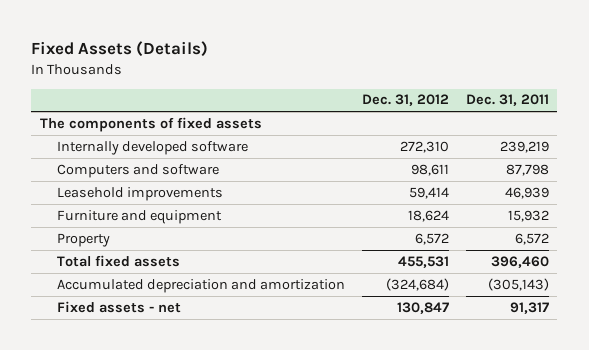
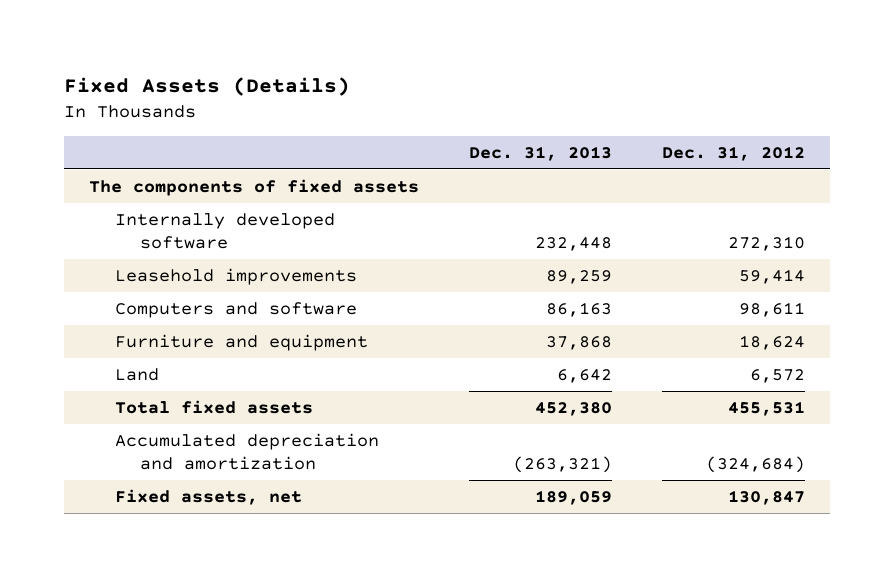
[466,94,550,107] Dec. 31, 2011 -> none
none -> [468,145,612,161] Dec. 31, 2013
[57,163,220,178] Computers and software -> [114,302,357,319] Computers and software
[57,232,111,247] Property -> [114,368,159,382] Land
[57,300,182,313] Fixed assets - net -> [114,489,302,506] Fixed assets, net

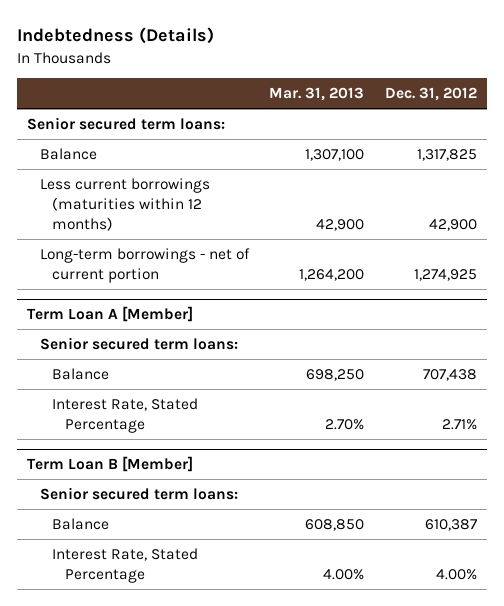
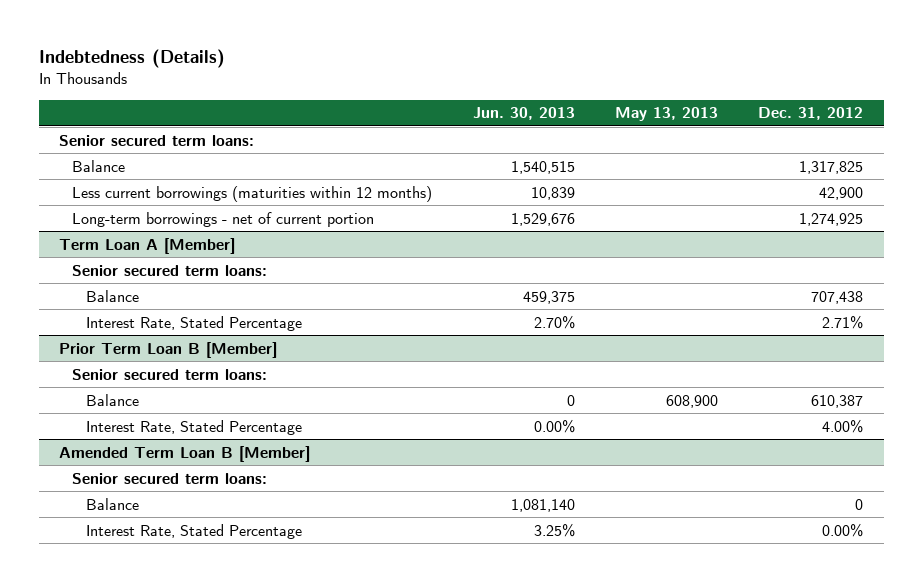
[269,87,365,102] Mar. 31, 2013 -> none
none -> [472,107,575,121] Jun. 30, 2013
none -> [615,107,719,122] May 13, 2013
[27,455,194,472] Term Loan B [Member] -> [59,341,278,358] Prior Term Loan B [Member]
none -> [59,445,311,462] Amended Term Loan B [Member]
none -> [72,472,268,484] Senior secured term loans:
none -> [85,497,139,510] Balance
none -> [85,523,302,539] Interest Rate, Stated Percentage

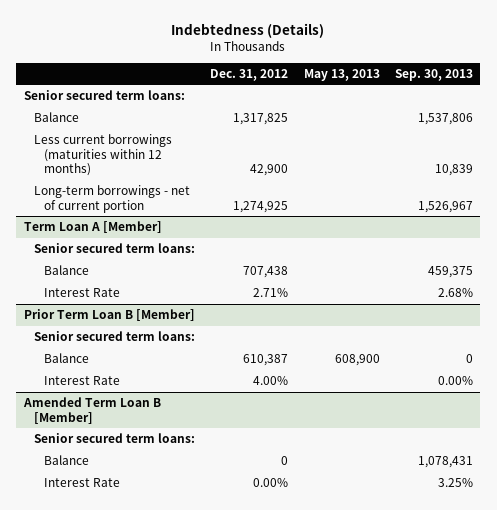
[472,107,575,121] Jun. 30, 2013 -> none
none -> [394,68,473,81] Sep. 30, 2013
[85,315,302,331] Interest Rate, Stated Percentage -> [44,288,121,298] Interest Rate
[85,419,302,435] Interest Rate, Stated Percentage -> [44,376,121,386] Interest Rate
[85,523,302,539] Interest Rate, Stated Percentage -> [44,478,121,488] Interest Rate

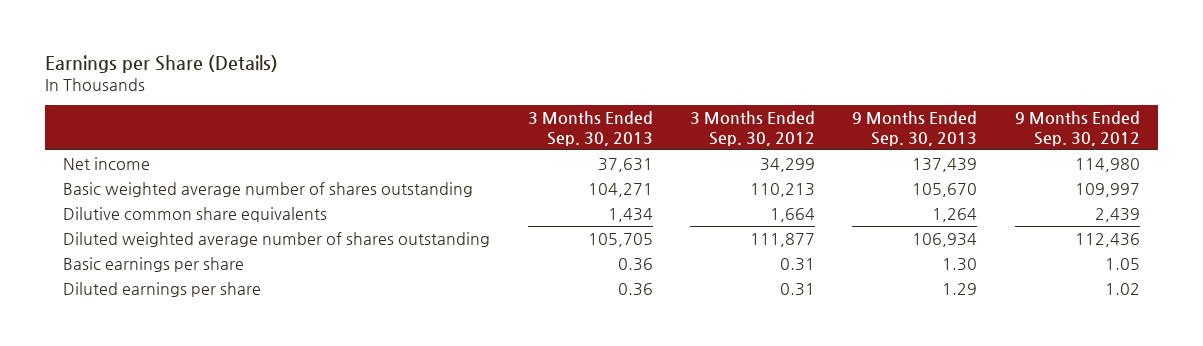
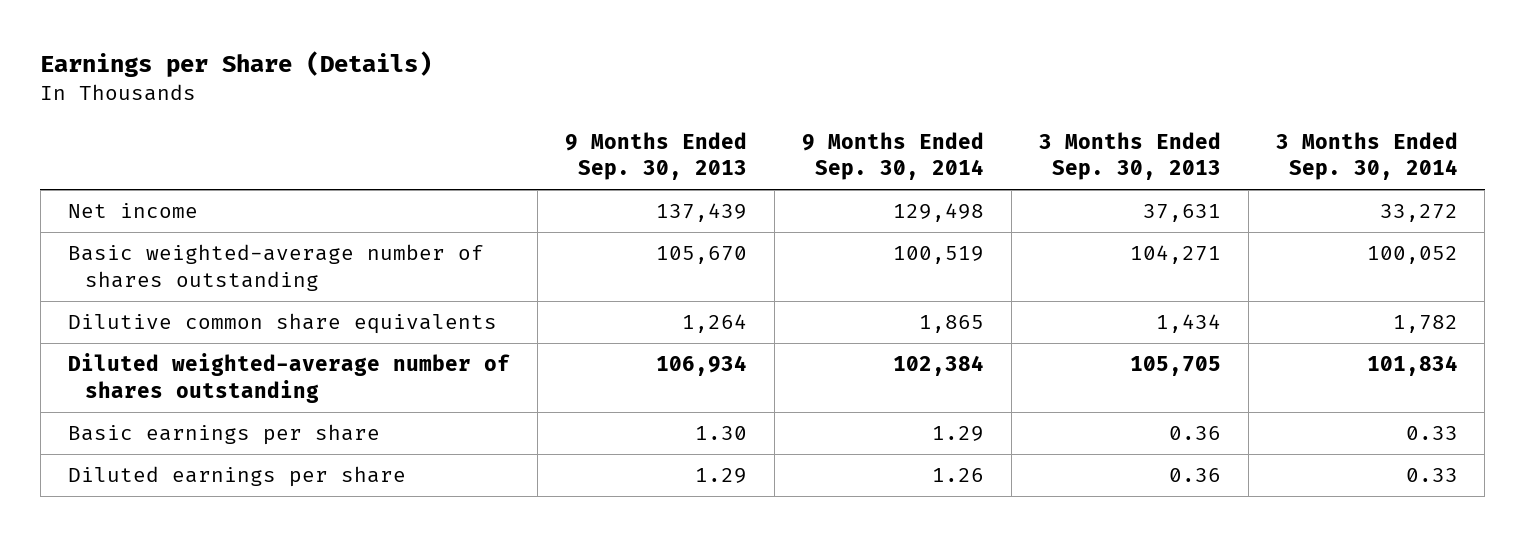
[690,111,816,146] 3 Months Ended Sep. 30, 2012 -> none
[1014,111,1140,146] 9 Months Ended Sep. 30, 2012 -> none
none -> [801,131,984,181] 9 Months Ended Sep. 30, 2014
none -> [1275,131,1458,181] 3 Months Ended Sep. 30, 2014
[63,182,474,198] Basic weighted average number of shares outstanding -> [67,244,484,291] Basic weighted-average number of shares outstanding
[63,232,491,248] Diluted weighted average number of shares outstanding -> [67,353,510,403] Diluted weighted-average number of shares outstanding

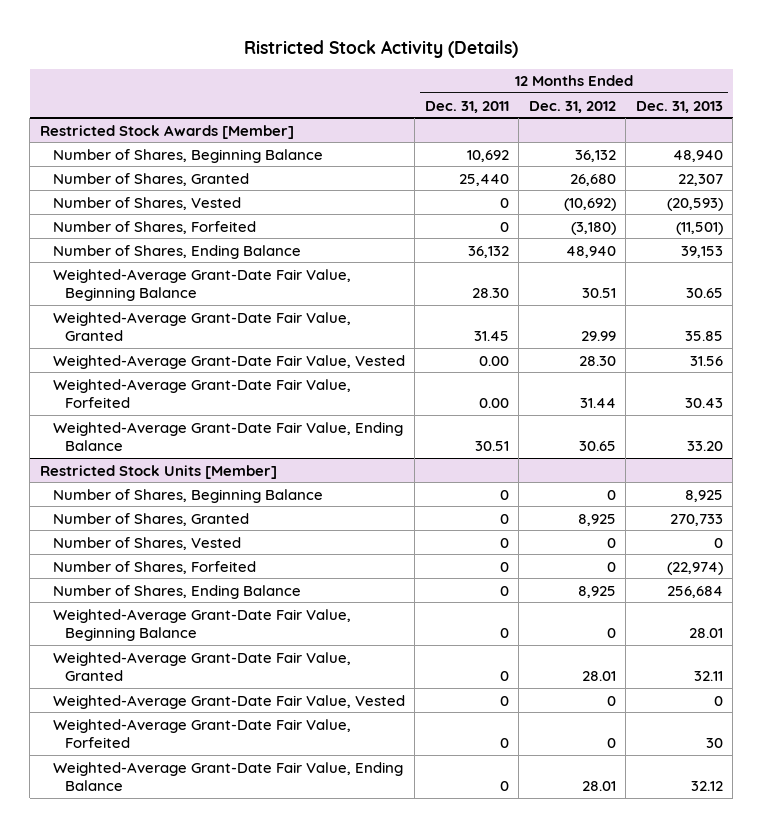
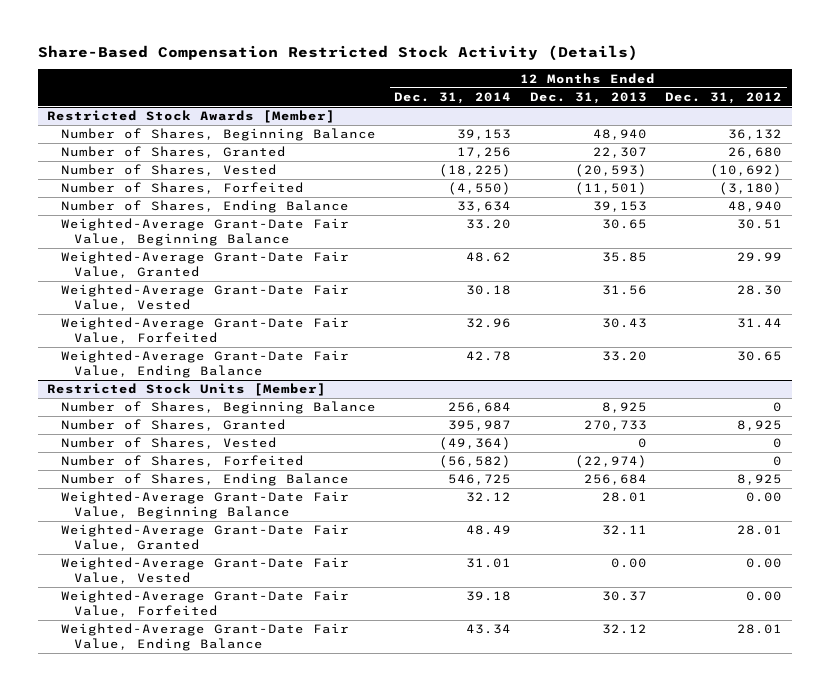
[244,39,519,58] Ristricted Stock Activity (Details) -> [37,44,638,61] Share-Based Compensation Restricted Stock Activity (Details)
[424,100,509,113] Dec. 31, 2011 -> none
none -> [394,91,512,104] Dec. 31, 2014
[606,628,616,639] 0 -> [746,492,783,503] 0.00
[606,695,616,706] 0 -> [746,558,783,569] 0.00
[713,695,723,706] 0 -> [610,558,647,569] 0.00
[606,738,616,749] 0 -> [746,591,783,602] 0.00
[705,738,723,749] 30 -> [601,591,647,602] 30.37

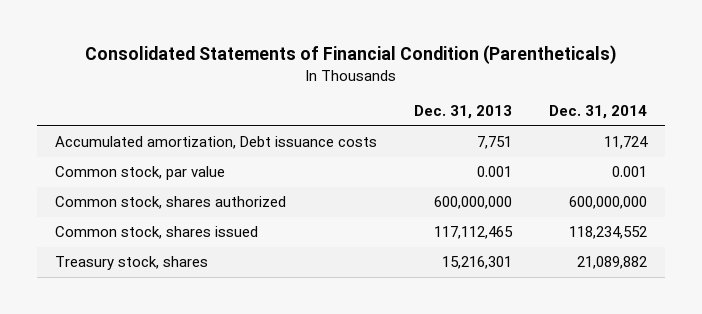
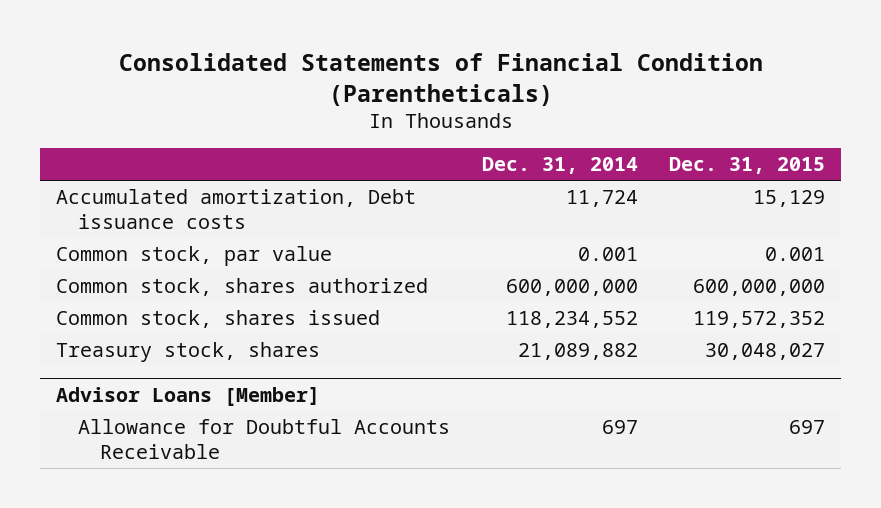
[413,105,512,120] Dec. 31, 2013 -> none
none -> [669,157,826,175] Dec. 31, 2015
none -> [55,386,320,406] Advisor Loans [Member]
none -> [77,419,450,460] Allowance for Doubtful Accounts Receivable

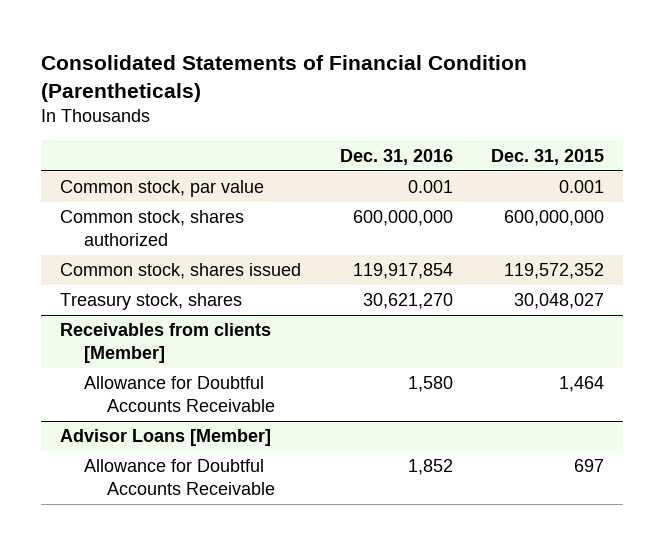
[481,157,638,175] Dec. 31, 2014 -> none
none -> [339,148,453,165] Dec. 31, 2016
[55,189,416,230] Accumulated amortization, Debt issuance costs -> none
none -> [60,323,272,363] Receivables from clients [Member]
none -> [83,376,275,412] Allowance for Doubtful Accounts Receivable

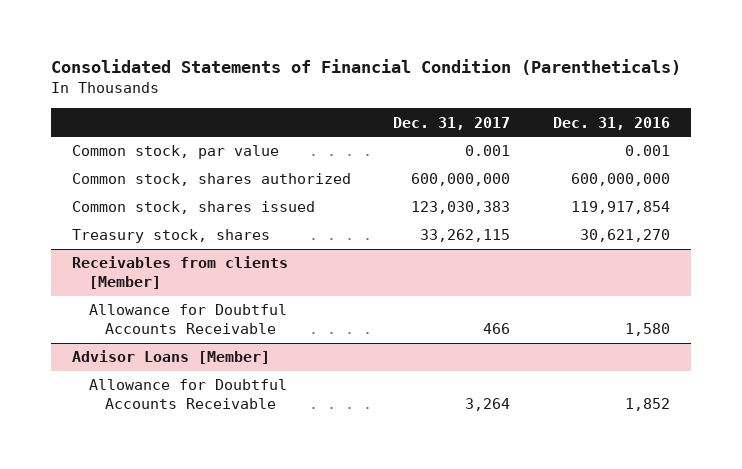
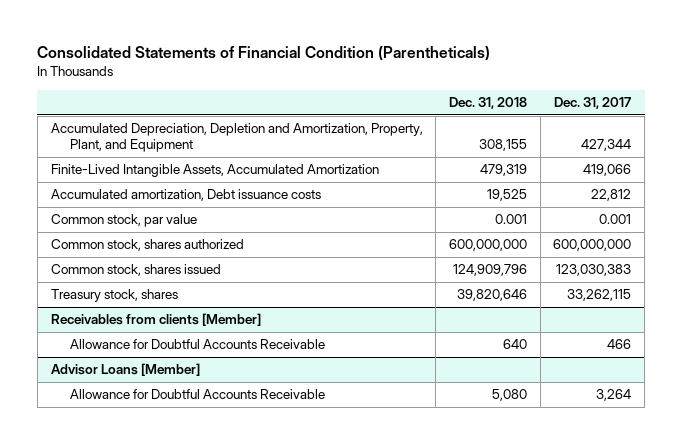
[552,116,670,130] Dec. 31, 2016 -> none
none -> [449,96,528,109] Dec. 31, 2018
none -> [50,123,423,152] Accumulated Depreciation, Depletion and Amortization, Property, Plant, and Equipment
none -> [50,164,379,178] Finite-Lived Intangible Assets, Accumulated Amortization
none -> [50,189,321,202] Accumulated amortization, Debt issuance costs

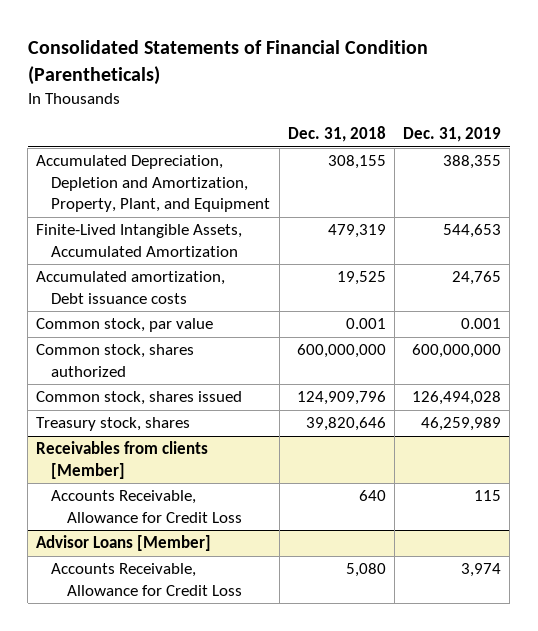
[554,96,632,109] Dec. 31, 2017 -> none
none -> [403,127,502,143] Dec. 31, 2019
[70,339,326,350] Allowance for Doubtful Accounts Receivable -> [51,490,242,523] Accounts Receivable, Allowance for Credit Loss
[70,389,326,400] Allowance for Doubtful Accounts Receivable -> [51,563,242,596] Accounts Receivable, Allowance for Credit Loss

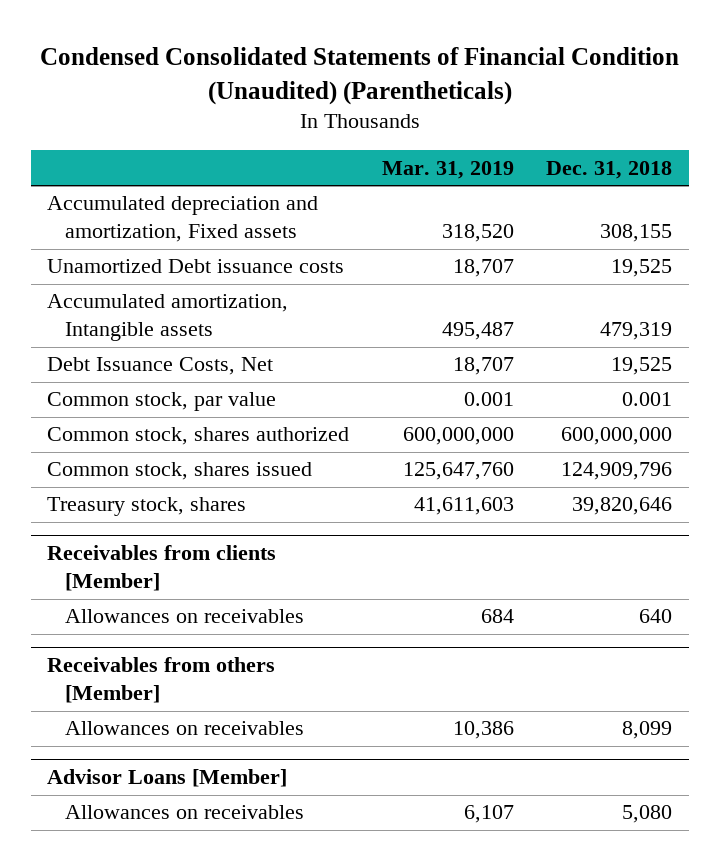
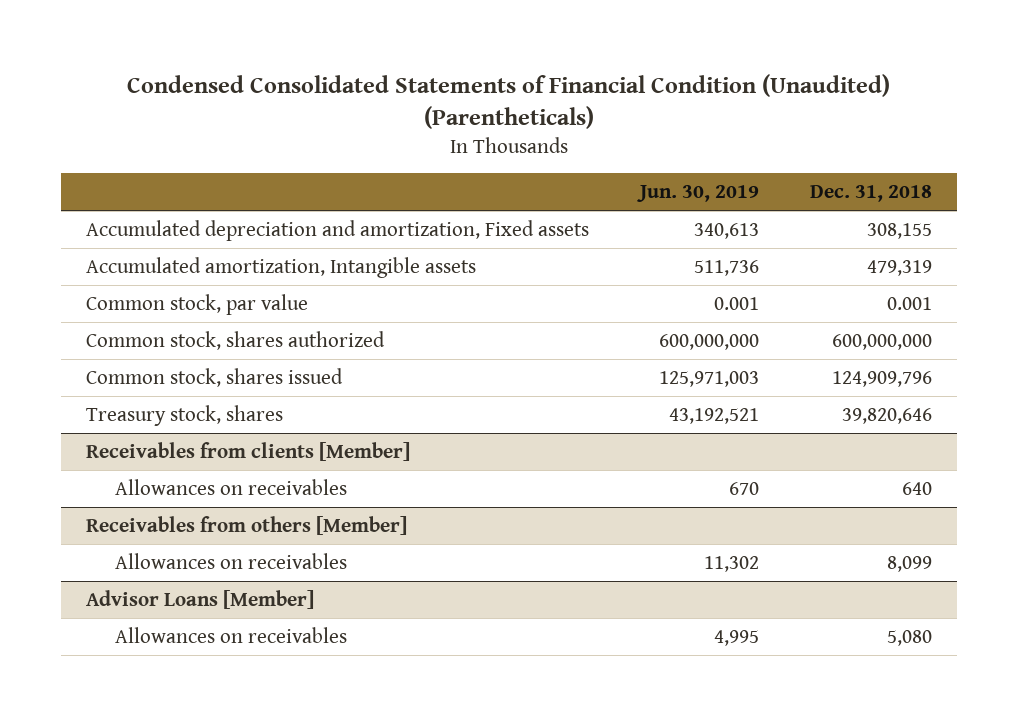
[381,160,514,179] Mar. 31, 2019 -> none
none -> [636,185,759,203] Jun. 30, 2019
[47,259,345,274] Unamortized Debt issuance costs -> none
[47,357,274,376] Debt Issuance Costs, Net -> none

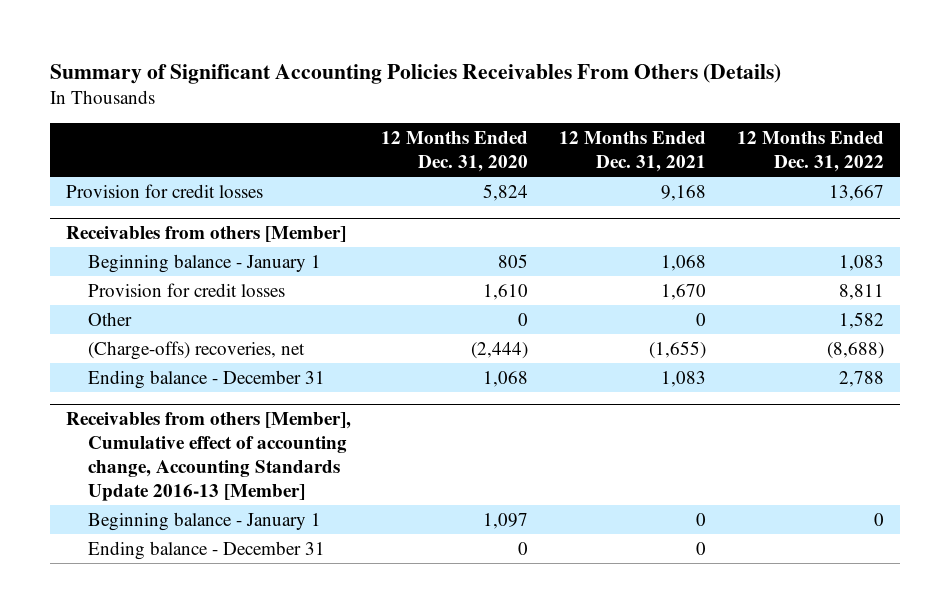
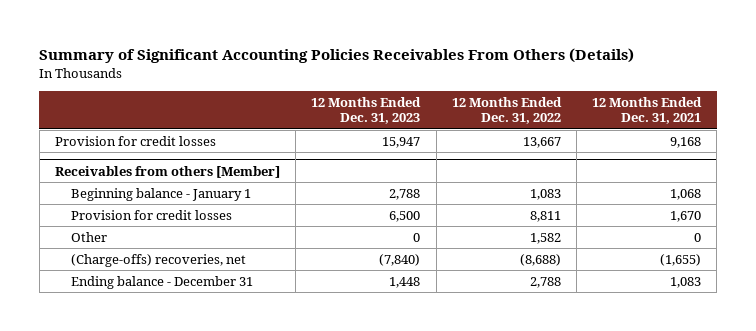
[381,131,529,173] 12 Months Ended Dec. 31, 2020 -> none
none -> [311,96,422,125] 12 Months Ended Dec. 31, 2023
[65,411,351,502] Receivables from others [Member], Cumulative effect of accounting change, Accounting Standards Update 2016-13 [Member] -> none
[88,511,322,531] Beginning balance - January 1 -> none
[88,540,326,560] Ending balance - December 31 -> none

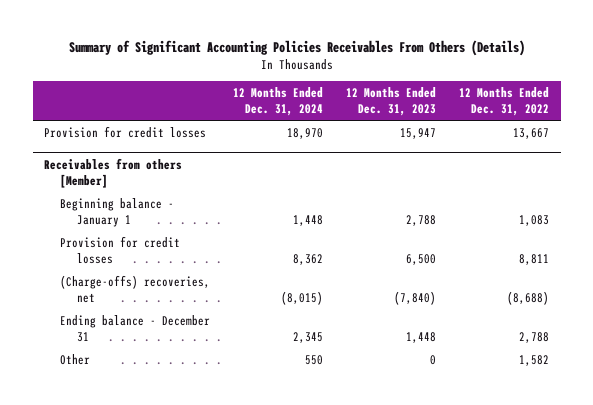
[592,96,703,125] 12 Months Ended Dec. 31, 2021 -> none
none -> [233,86,324,116] 12 Months Ended Dec. 31, 2024
[70,231,107,242] Other -> [60,354,91,366] Other

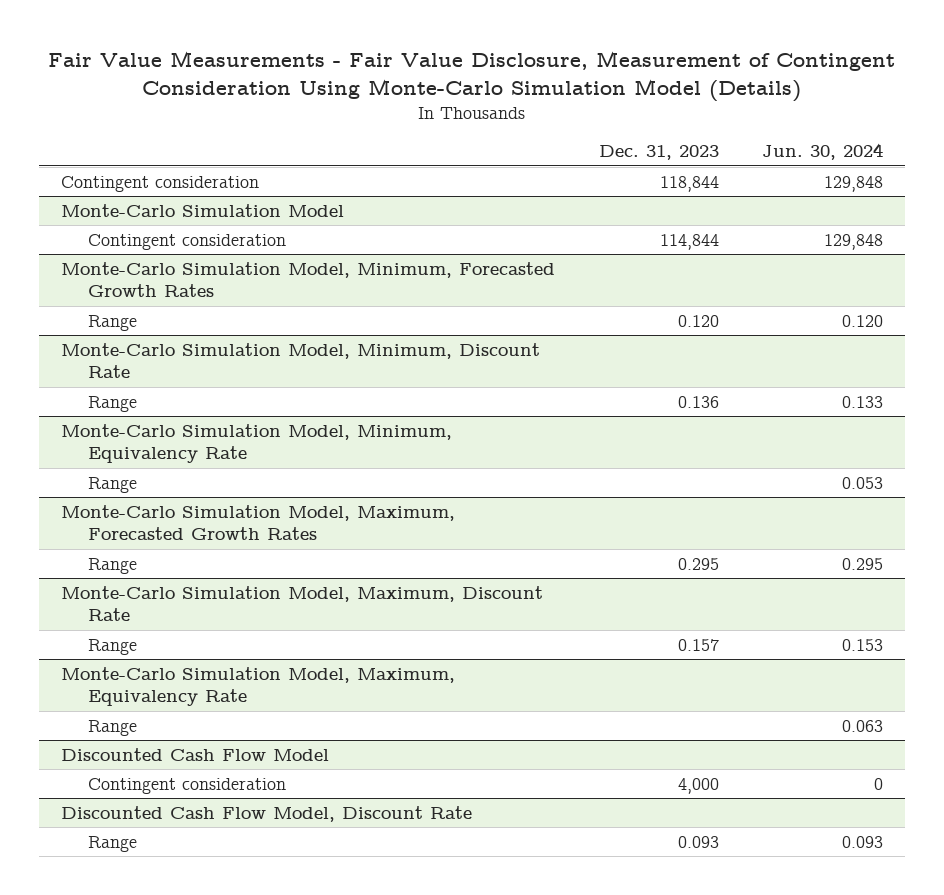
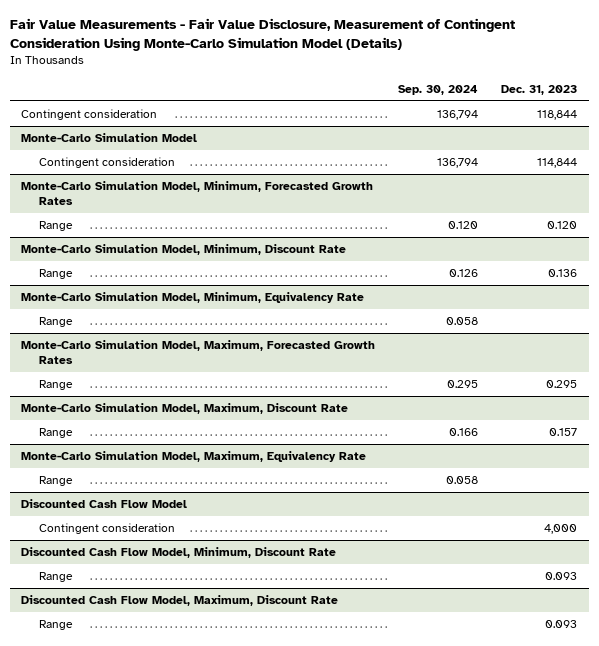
[762,143,884,161] Jun. 30, 2024 -> none
none -> [398,84,479,95] Sep. 30, 2024
[60,805,472,822] Discounted Cash Flow Model, Discount Rate -> [21,547,337,559] Discounted Cash Flow Model, Minimum, Discount Rate
none -> [21,595,339,607] Discounted Cash Flow Model, Maximum, Discount Rate
none -> [39,620,74,631] Range

